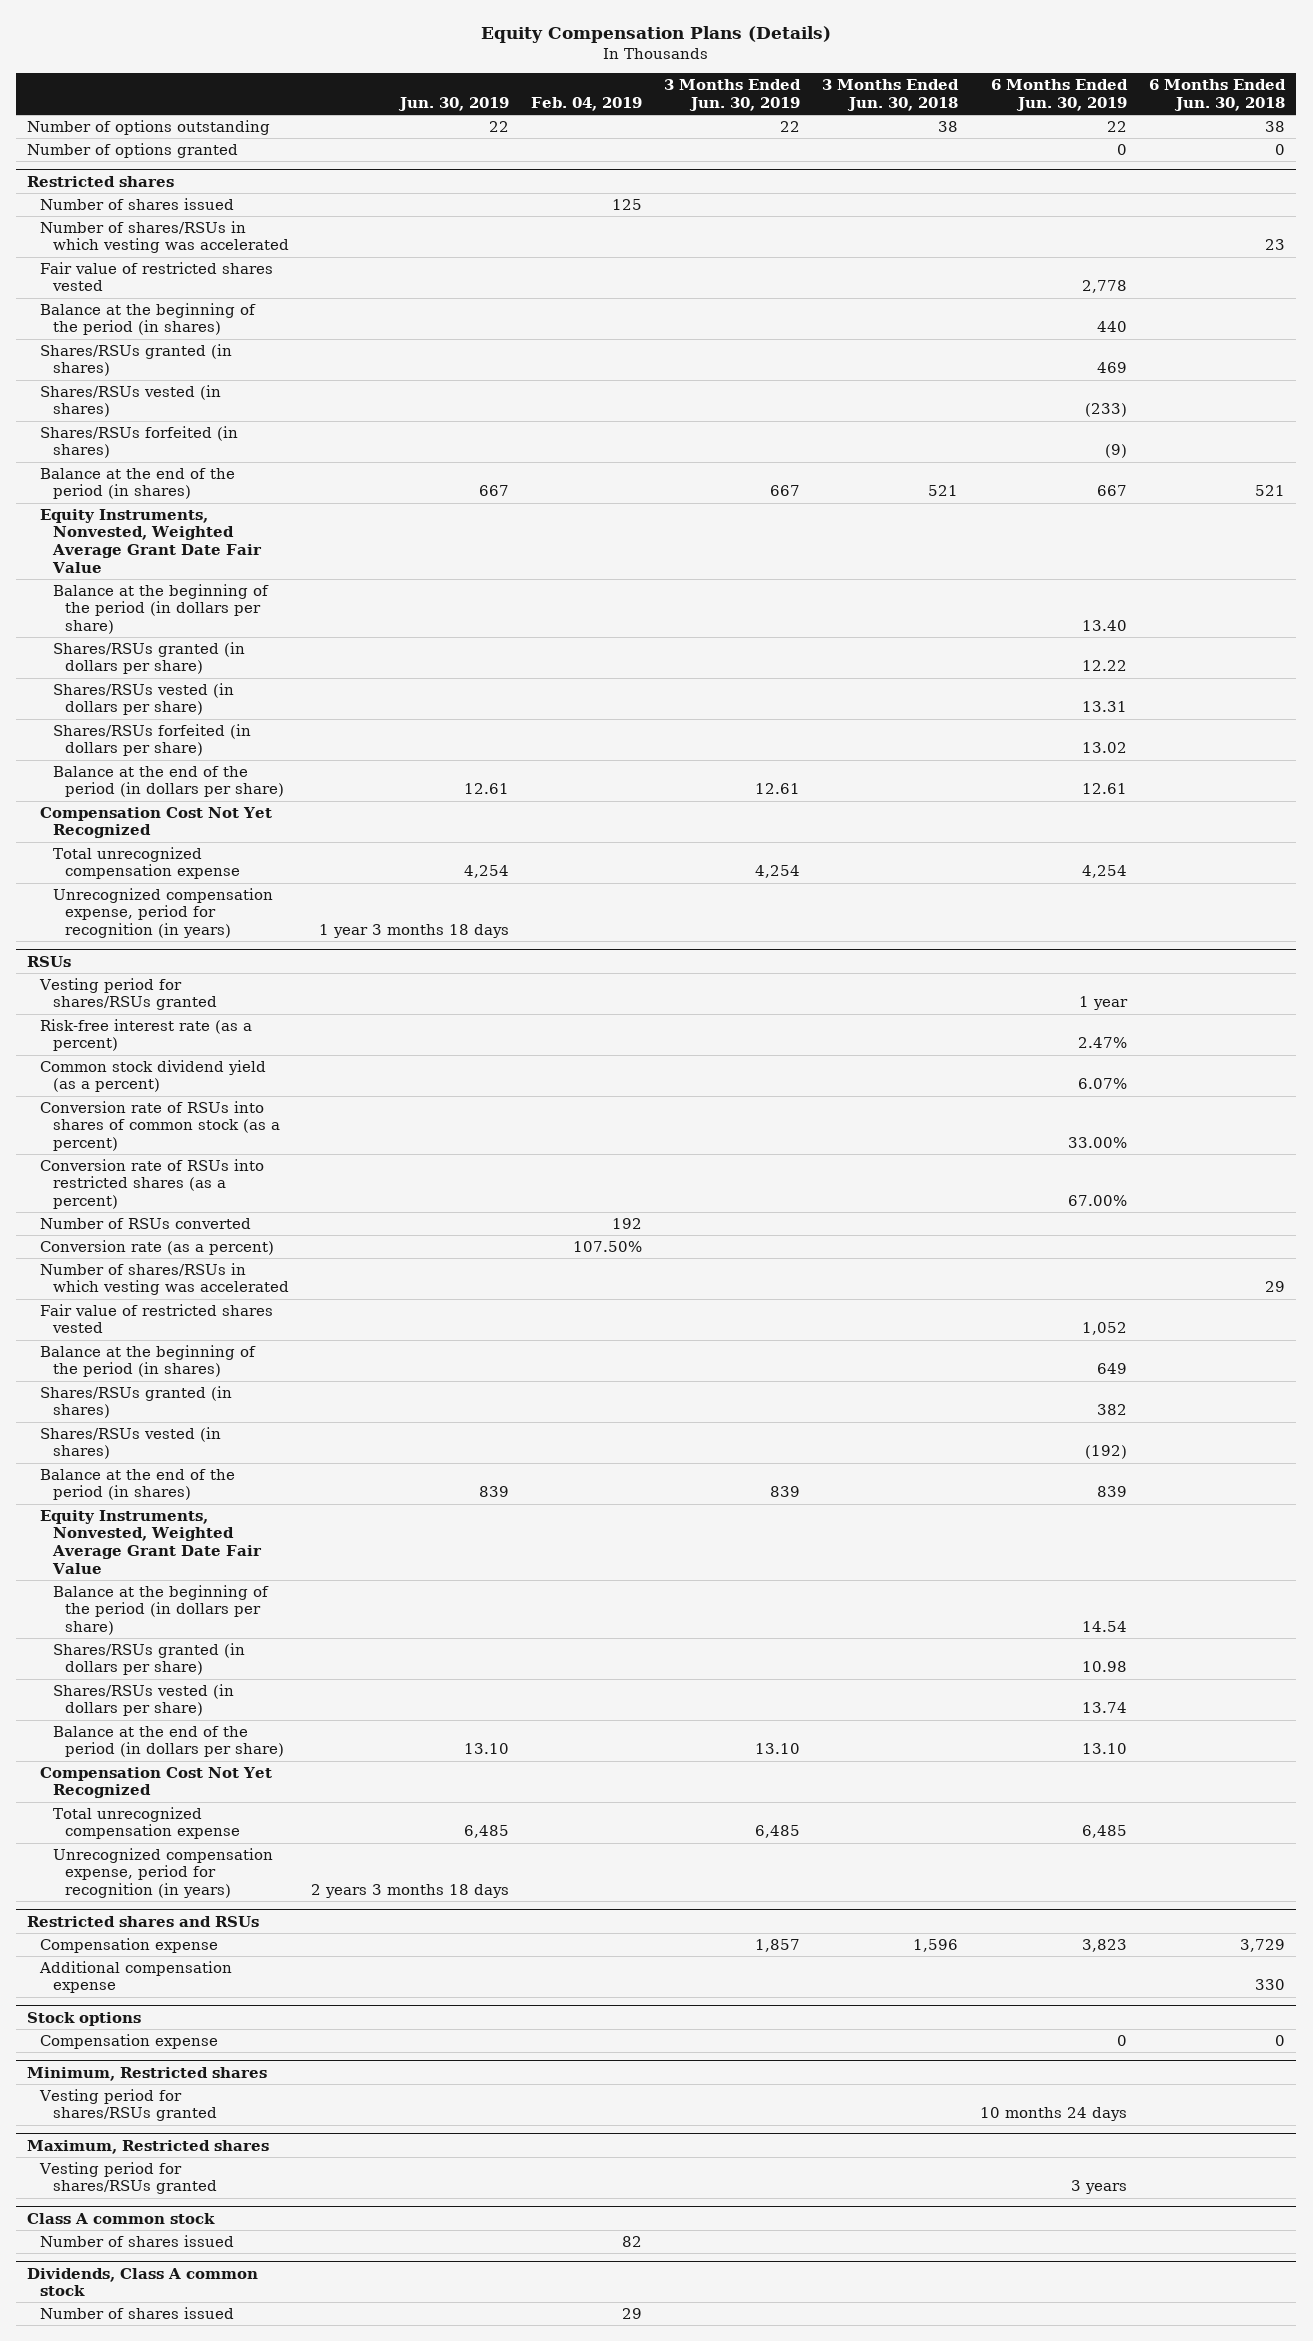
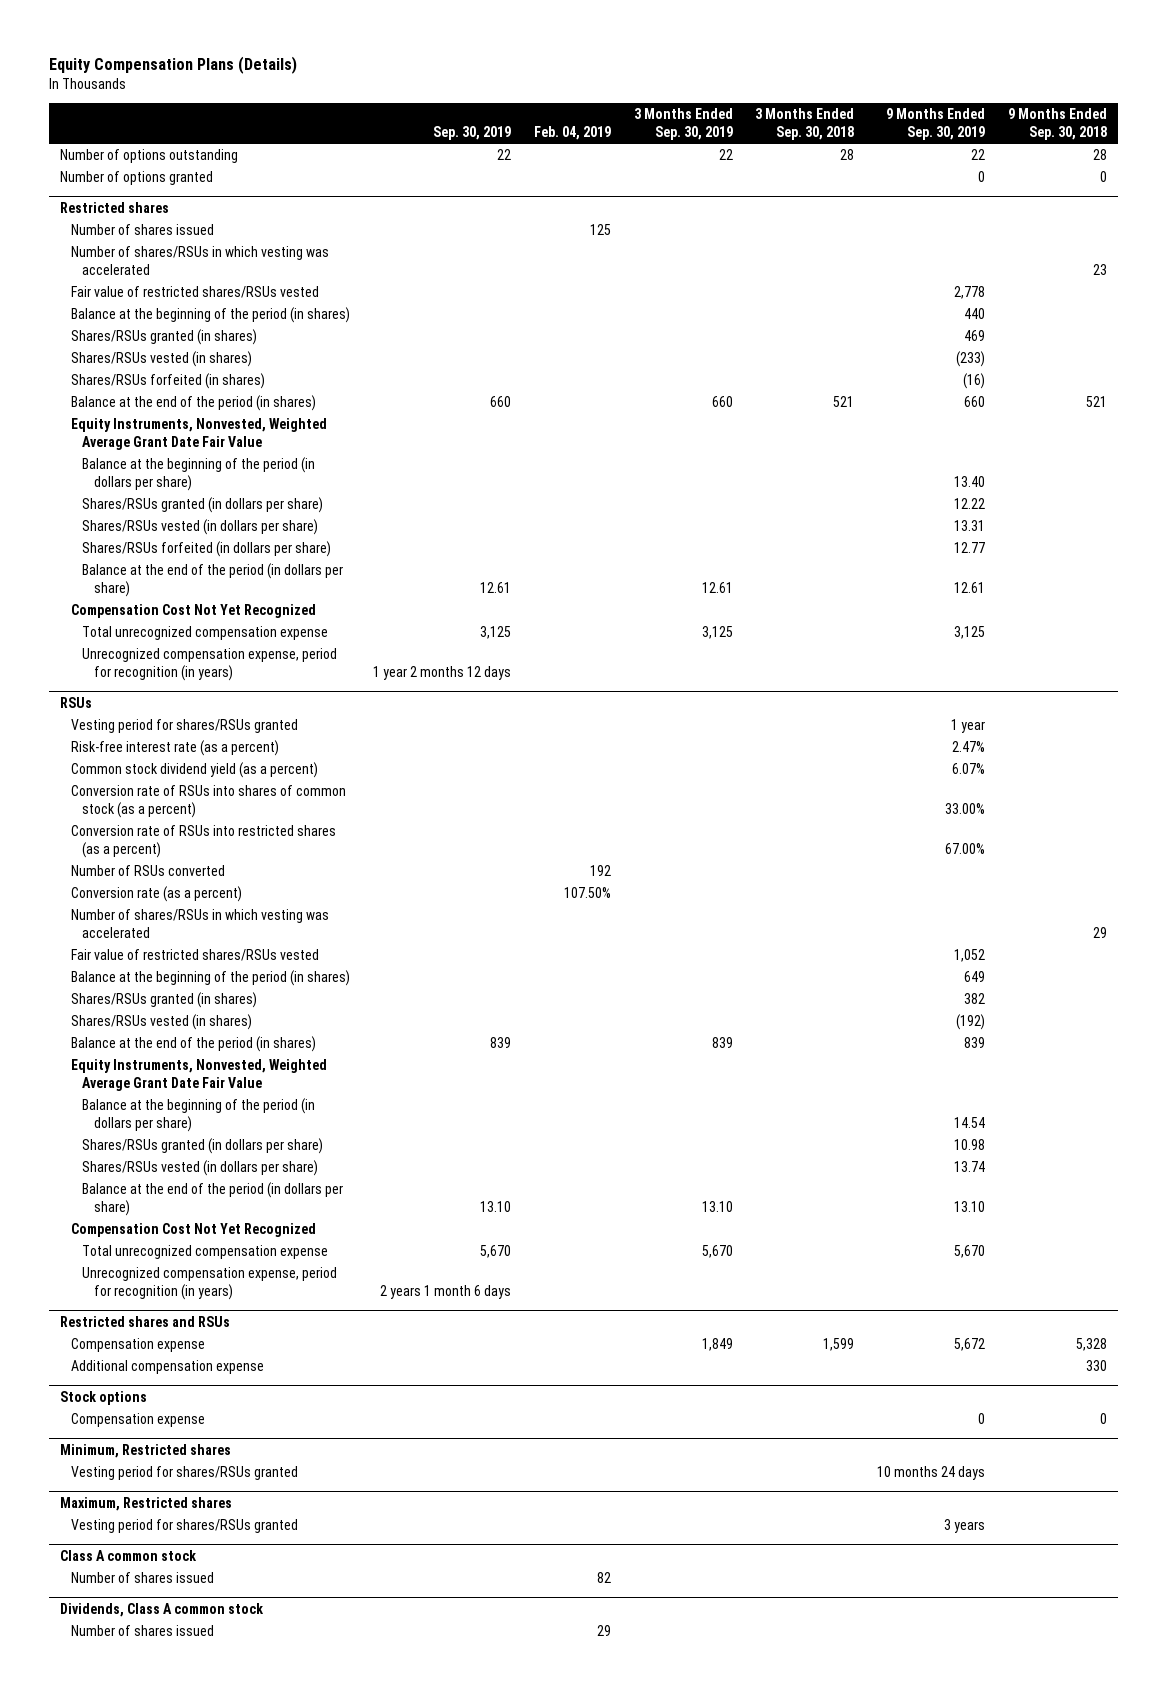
[397,96,509,111] Jun. 30, 2019 -> none
[664,79,802,111] 3 Months Ended Jun. 30, 2019 -> none
[822,79,960,111] 3 Months Ended Jun. 30, 2018 -> none
[991,79,1129,111] 6 Months Ended Jun. 30, 2019 -> none
[1149,79,1287,111] 6 Months Ended Jun. 30, 2018 -> none
none -> [433,125,512,140] Sep. 30, 2019
none -> [633,108,733,140] 3 Months Ended Sep. 30, 2019
none -> [755,108,855,140] 3 Months Ended Sep. 30, 2018
none -> [886,108,986,140] 9 Months Ended Sep. 30, 2019
none -> [1007,108,1107,140] 9 Months Ended Sep. 30, 2018
[40,261,274,292] Fair value of restricted shares vested -> [71,285,320,298] Fair value of restricted shares/RSUs vested
[40,1303,274,1334] Fair value of restricted shares vested -> [71,948,320,961] Fair value of restricted shares/RSUs vested

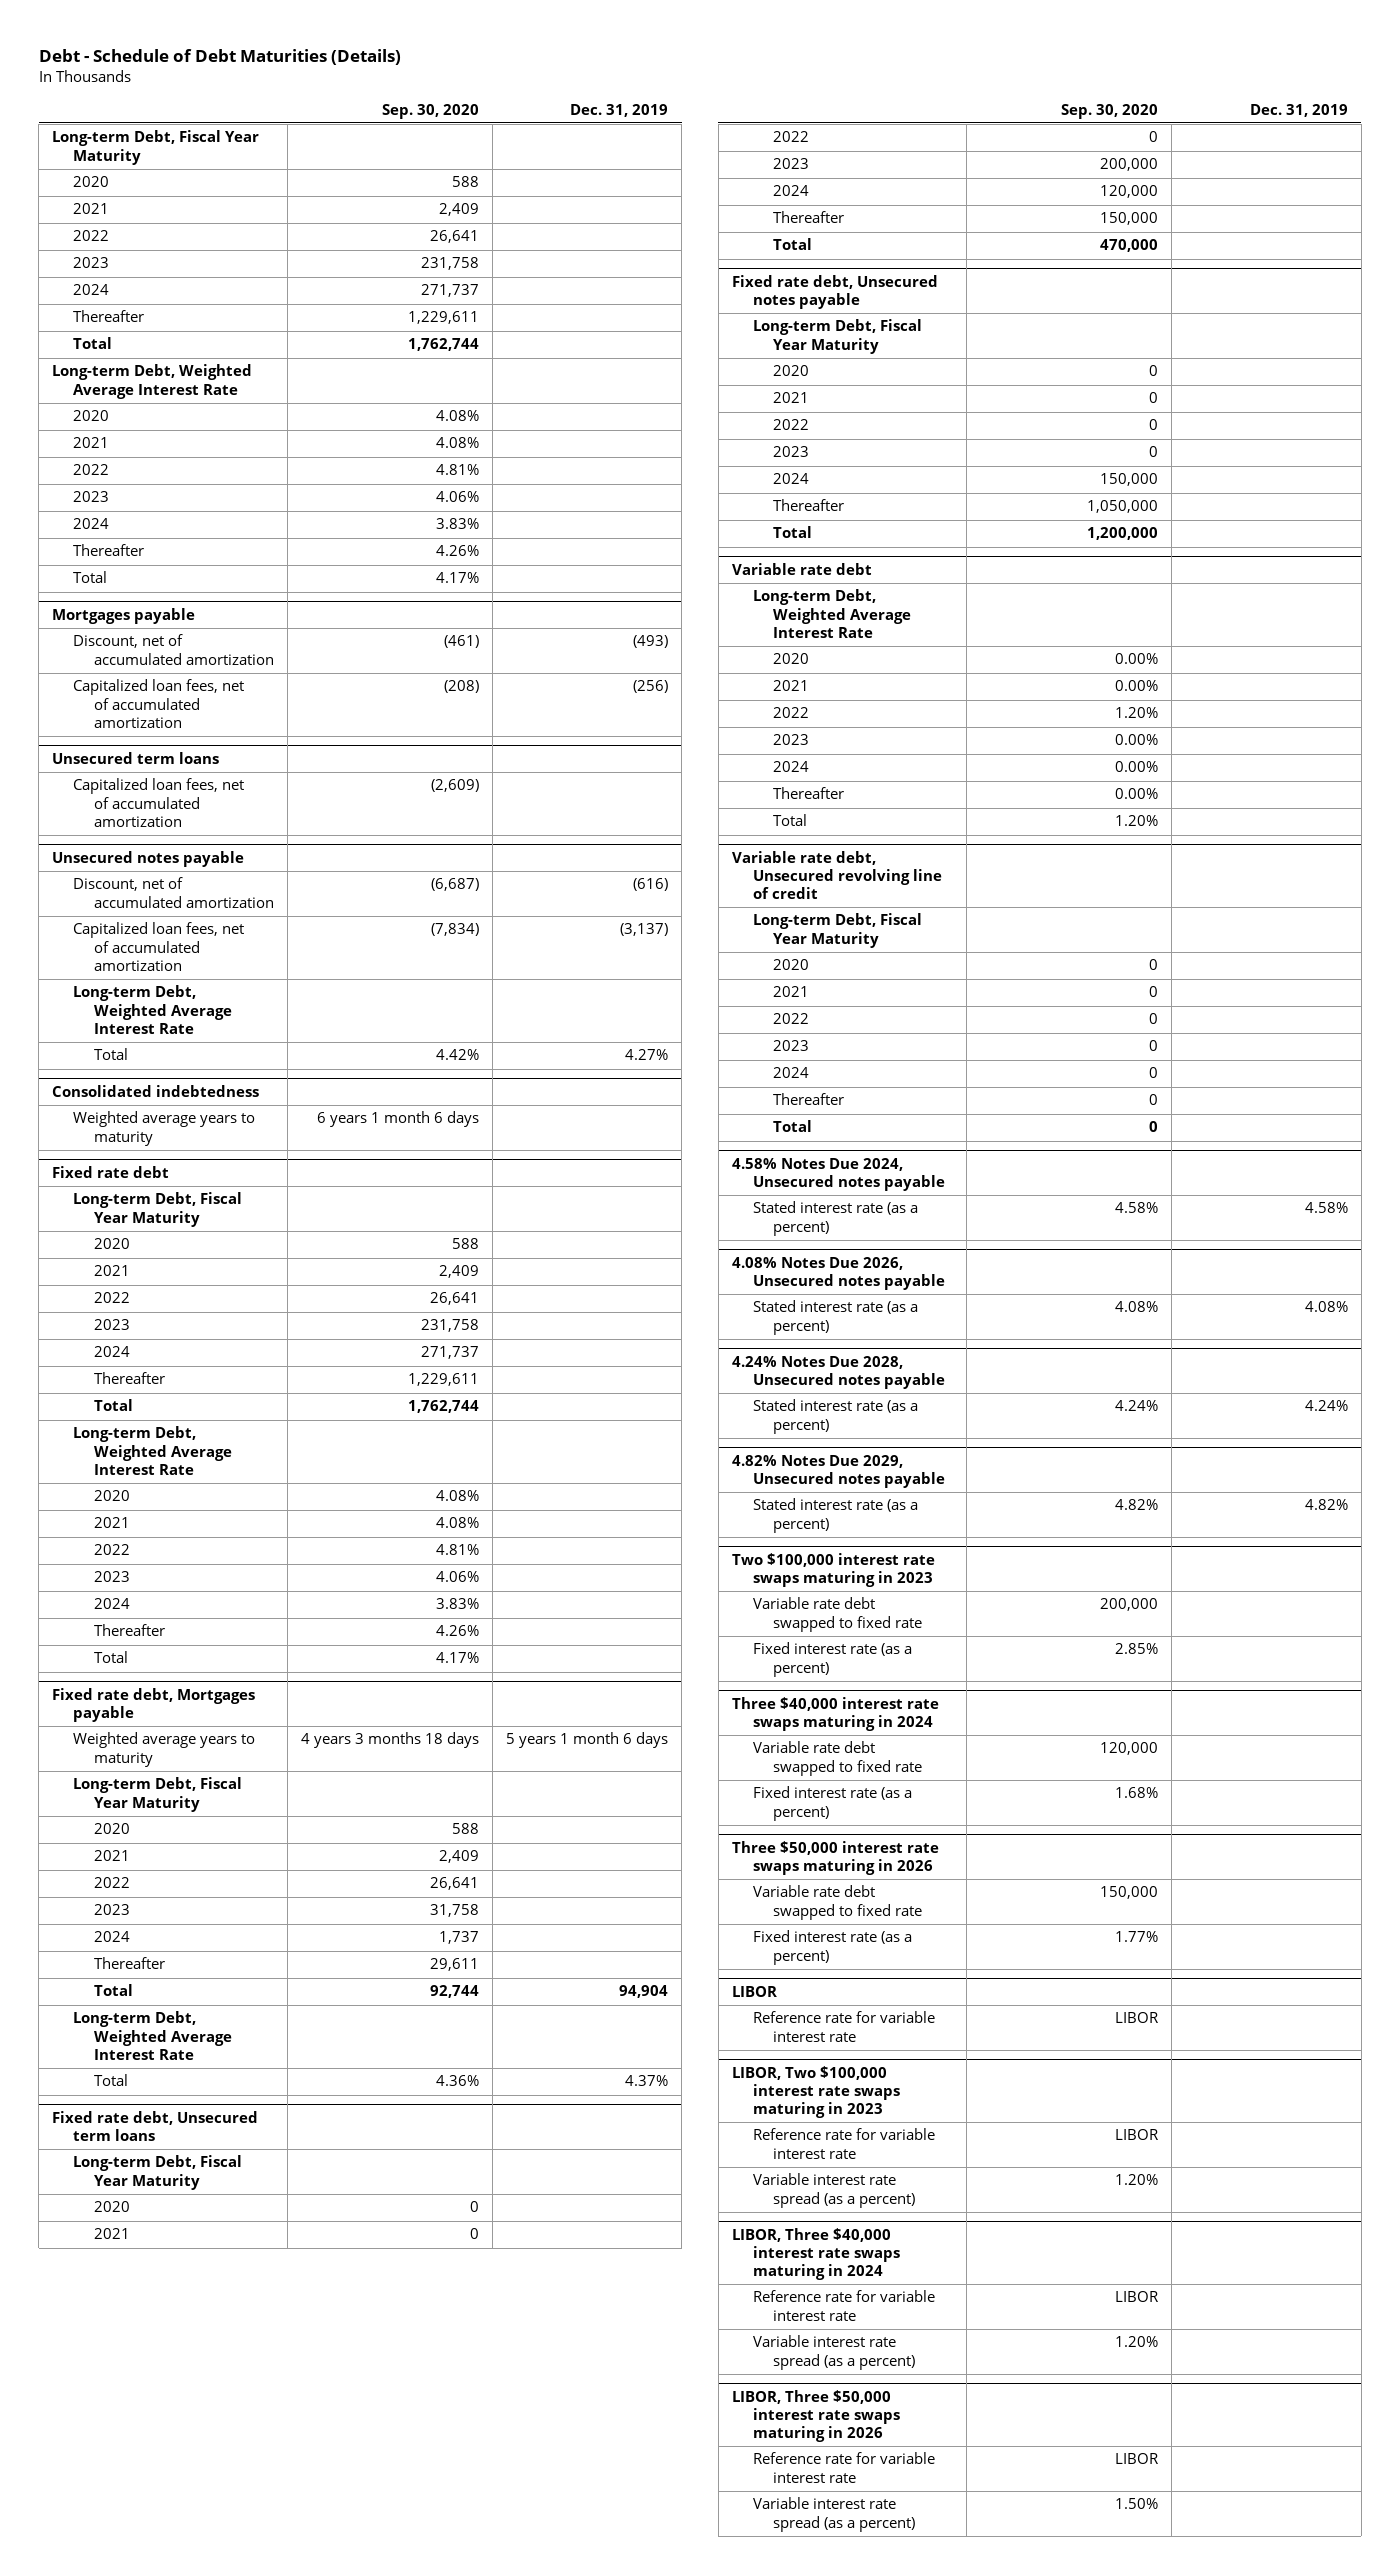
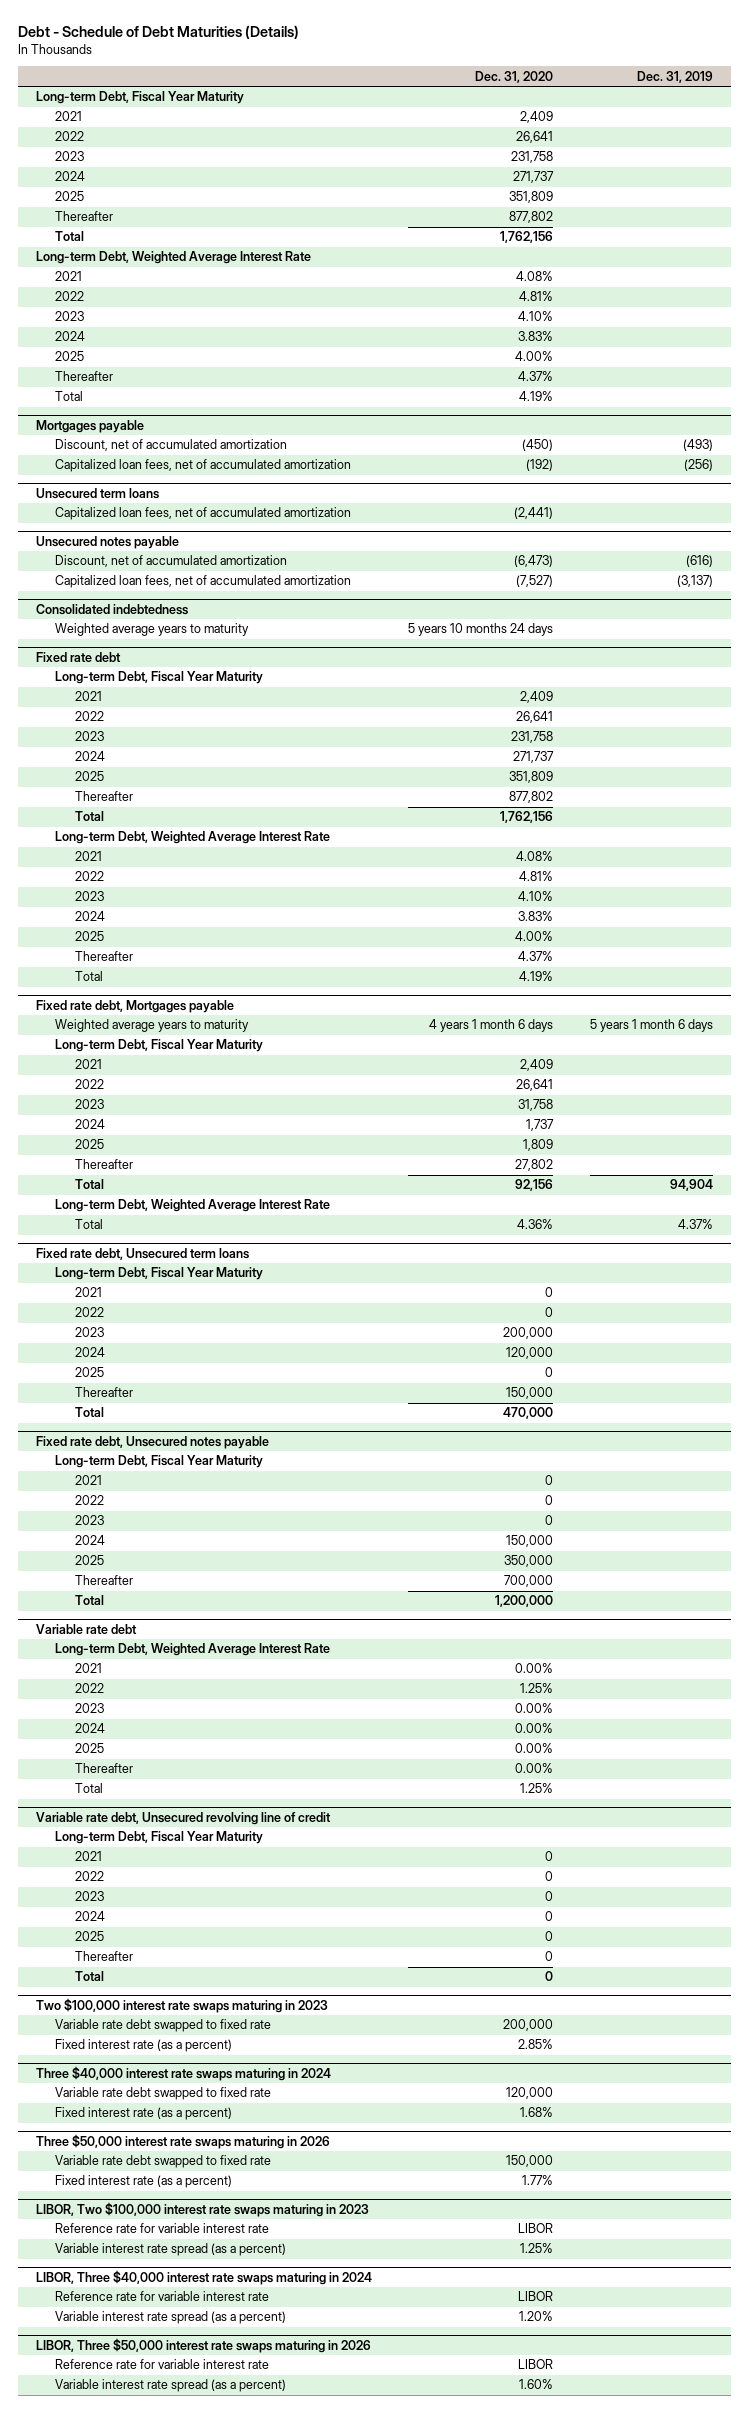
[381,103,479,119] Sep. 30, 2020 -> none
none -> [475,70,554,83] Dec. 31, 2020
[72,176,109,188] 2020 -> none
none -> [55,191,85,202] 2025
[72,410,109,422] 2020 -> none
none -> [55,351,85,362] 2025
[72,985,232,1034] Long-term Debt, Weighted Average Interest Rate -> none
[93,1048,128,1061] Total -> none
[93,1238,130,1250] 2020 -> none
none -> [74,771,104,782] 2025
[93,1490,130,1502] 2020 -> none
none -> [74,931,104,942] 2025
[93,1823,130,1835] 2020 -> none
none -> [74,1139,104,1150] 2025
[93,2201,130,2213] 2020 -> none
none -> [74,1367,104,1378] 2025
[773,365,810,377] 2020 -> none
none -> [74,1555,104,1566] 2025
[773,653,810,665] 2020 -> none
none -> [74,1743,104,1754] 2025
[773,959,810,971] 2020 -> none
none -> [74,1931,104,1942] 2025
[732,1157,945,1191] 4.58% Notes Due 2024, Unsecured notes payable -> none
[752,1201,918,1236] Stated interest rate (as a percent) -> none
[732,1256,945,1290] 4.08% Notes Due 2026, Unsecured notes payable -> none
[752,1300,918,1335] Stated interest rate (as a percent) -> none
[732,1355,945,1389] 4.24% Notes Due 2028, Unsecured notes payable -> none
[752,1399,918,1434] Stated interest rate (as a percent) -> none
[732,1454,945,1488] 4.82% Notes Due 2029, Unsecured notes payable -> none
[752,1498,918,1533] Stated interest rate (as a percent) -> none
[732,1985,778,1997] LIBOR -> none
[752,2011,935,2042] Reference rate for variable interest rate -> none

